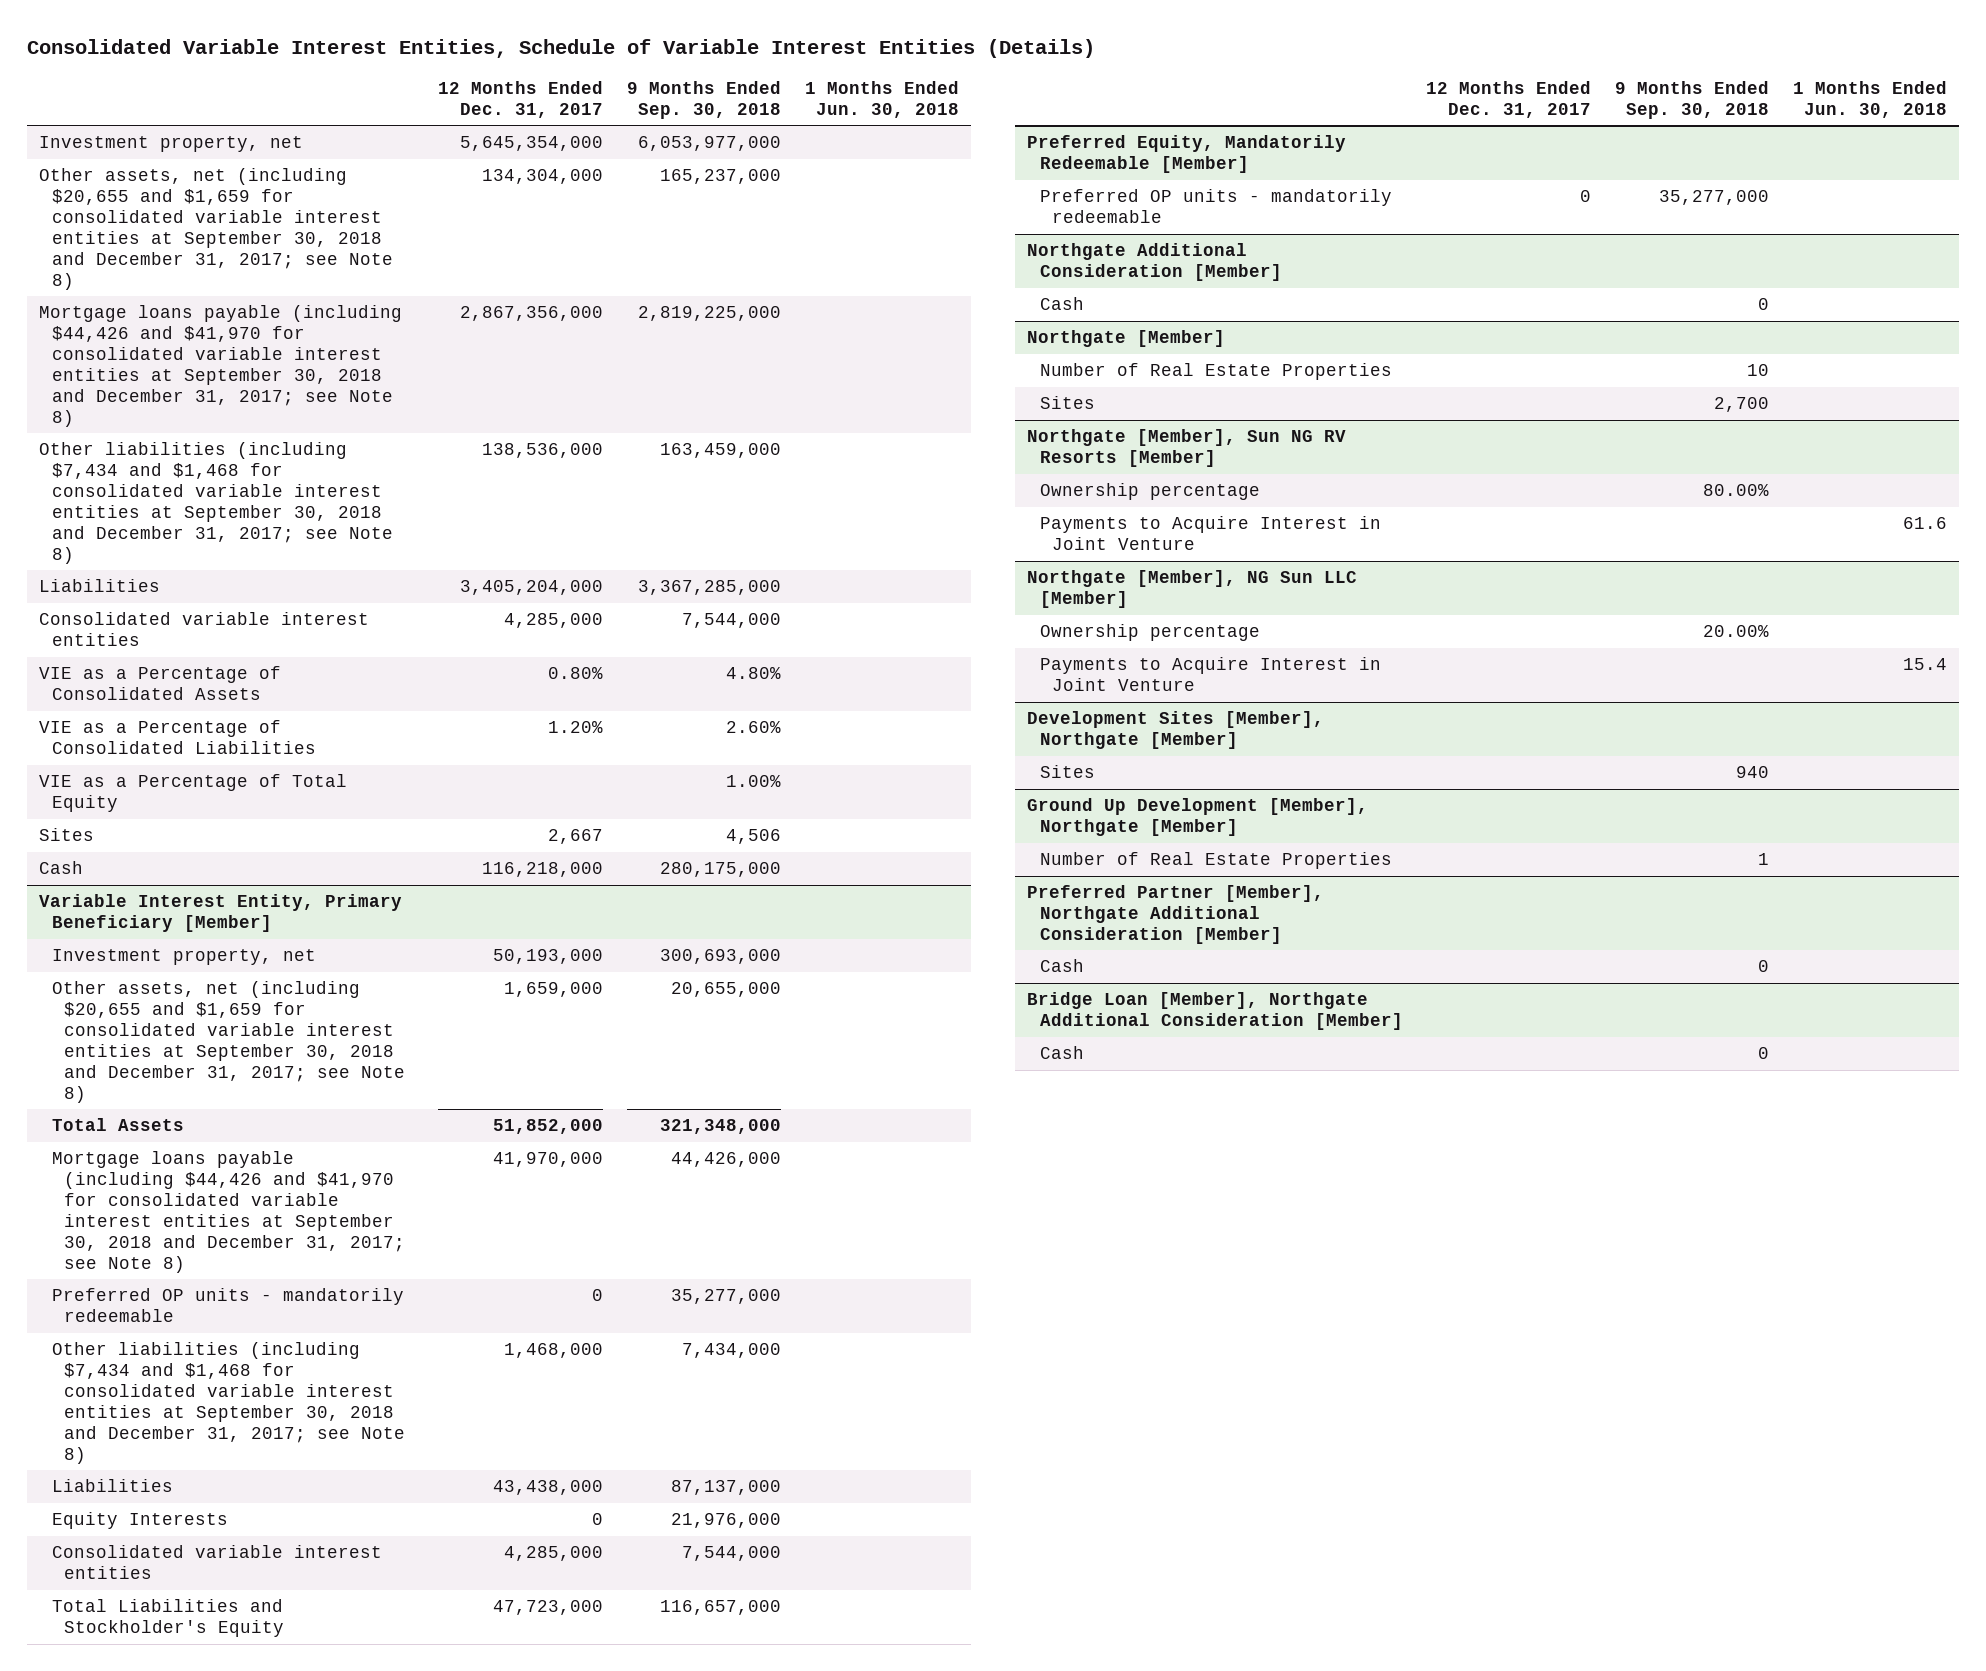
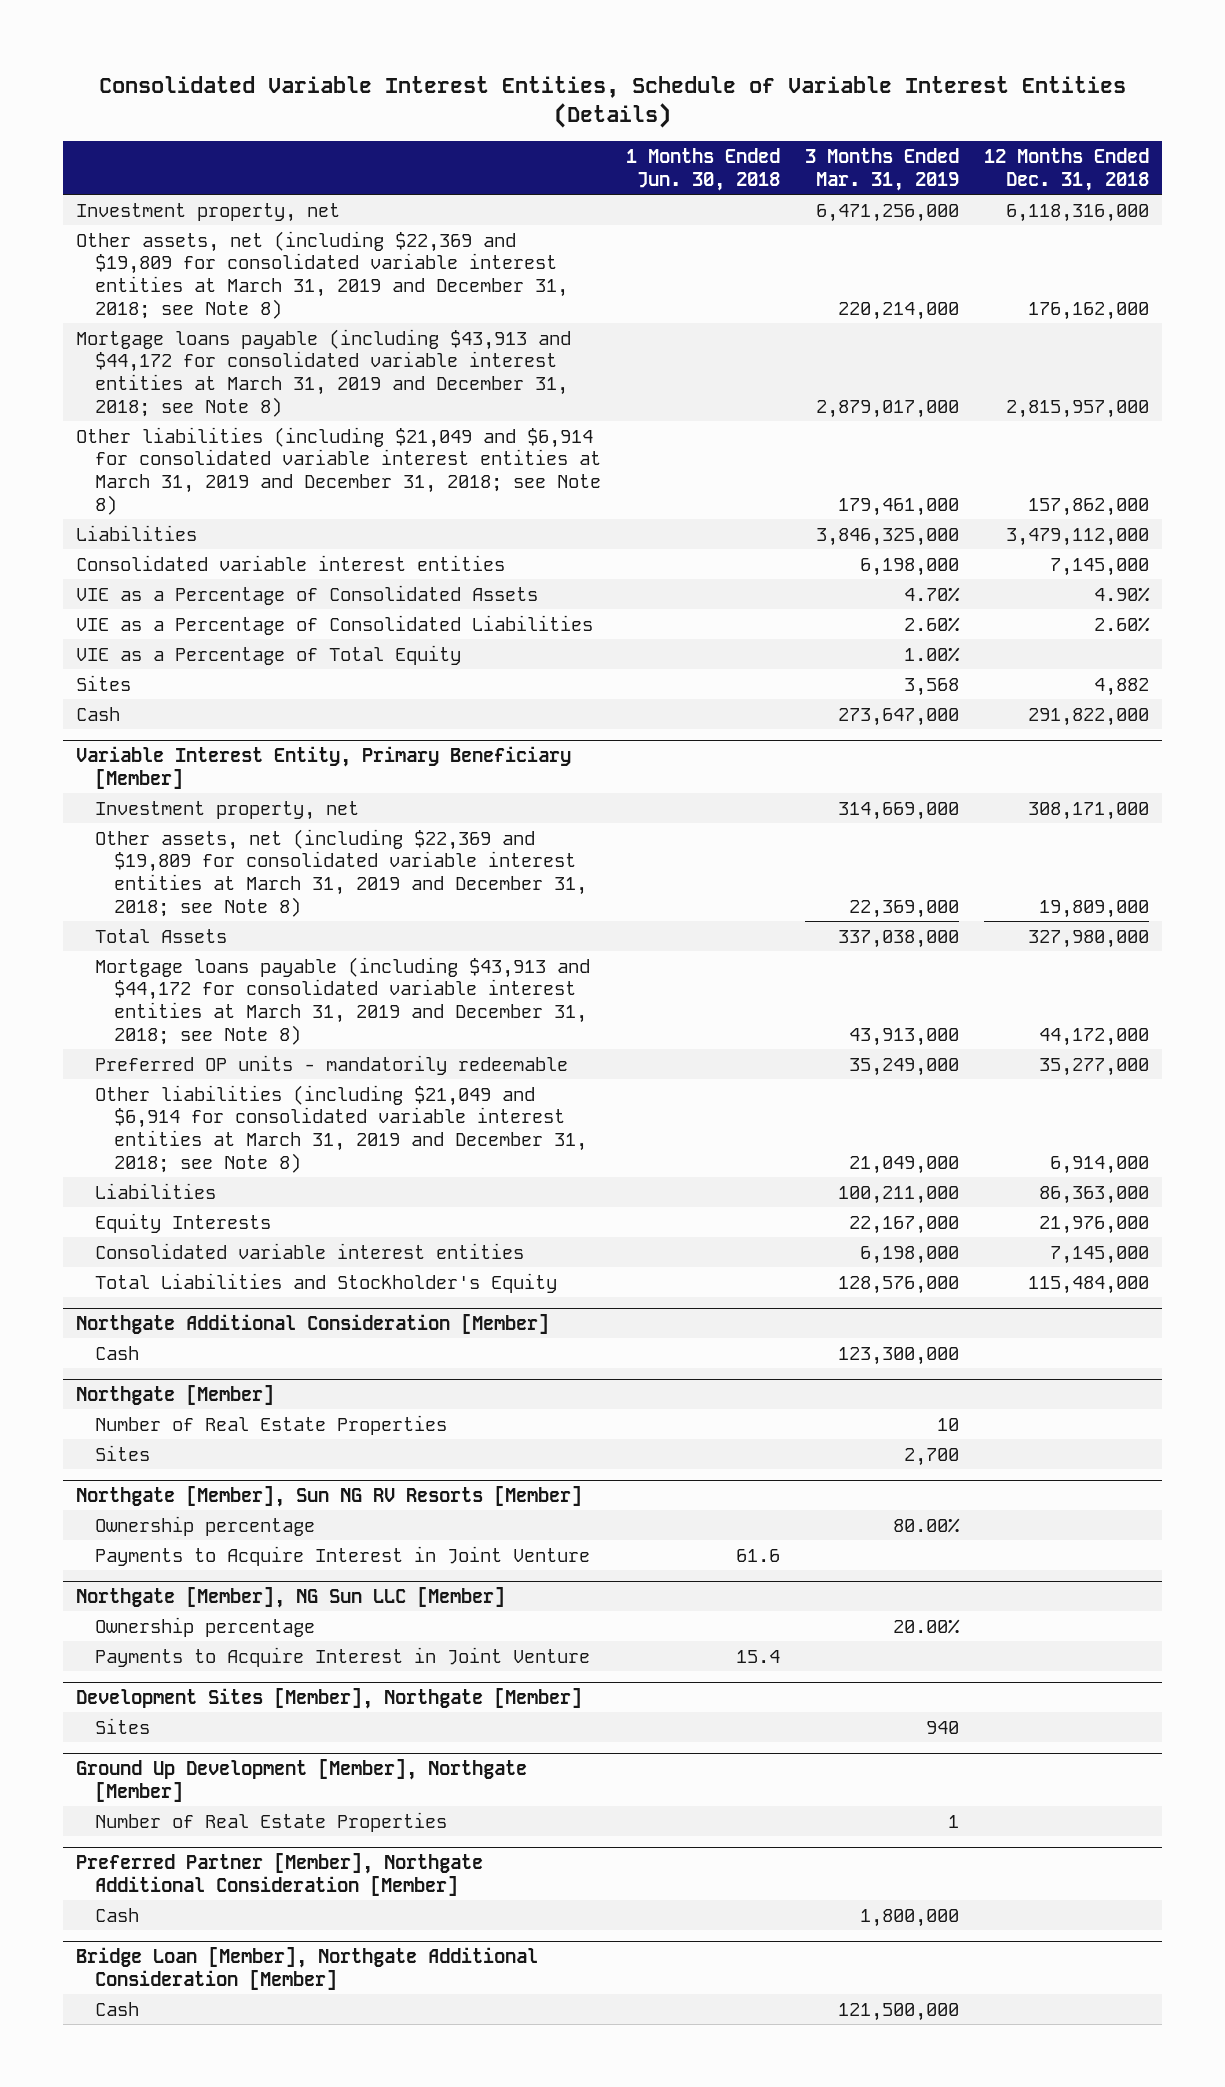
[438,80,604,118] 12 Months Ended Dec. 31, 2017 -> none
[627,80,782,119] 9 Months Ended Sep. 30, 2018 -> none
none -> [805,147,960,191] 3 Months Ended Mar. 31, 2019
none -> [984,147,1150,191] 12 Months Ended Dec. 31, 2018
[38,168,393,290] Other assets, net (including $20,655 and $1,659 for consolidated variable interest entities at September 30, 2018 and December 31, 2017; see Note 8) -> [75,230,568,320] Other assets, net (including $22,369 and $19,809 for consolidated variable interest entities at March 31, 2019 and December 31, 2018; see Note 8)
[38,305,402,427] Mortgage loans payable (including $44,426 and $41,970 for consolidated variable interest entities at September 30, 2018 and December 31, 2017; see Note 8) -> [75,328,571,418] Mortgage loans payable (including $43,913 and $44,172 for consolidated variable interest entities at March 31, 2019 and December 31, 2018; see Note 8)
[38,442,393,564] Other liabilities (including $7,434 and $1,468 for consolidated variable interest entities at September 30, 2018 and December 31, 2017; see Note 8) -> [75,426,601,516] Other liabilities (including $21,049 and $6,914 for consolidated variable interest entities at March 31, 2019 and December 31, 2018; see Note 8)
[51,981,406,1103] Other assets, net (including $20,655 and $1,659 for consolidated variable interest entities at September 30, 2018 and December 31, 2017; see Note 8) -> [94,828,587,918] Other assets, net (including $22,369 and $19,809 for consolidated variable interest entities at March 31, 2019 and December 31, 2018; see Note 8)
[51,1151,406,1273] Mortgage loans payable (including $44,426 and $41,970 for consolidated variable interest entities at September 30, 2018 and December 31, 2017; see Note 8) -> [94,956,590,1046] Mortgage loans payable (including $43,913 and $44,172 for consolidated variable interest entities at March 31, 2019 and December 31, 2018; see Note 8)
[51,1342,406,1464] Other liabilities (including $7,434 and $1,468 for consolidated variable interest entities at September 30, 2018 and December 31, 2017; see Note 8) -> [94,1084,587,1174] Other liabilities (including $21,049 and $6,914 for consolidated variable interest entities at March 31, 2019 and December 31, 2018; see Note 8)
[1026,135,1346,174] Preferred Equity, Mandatorily Redeemable [Member] -> none
[1039,189,1392,224] Preferred OP units - mandatorily redeemable -> none

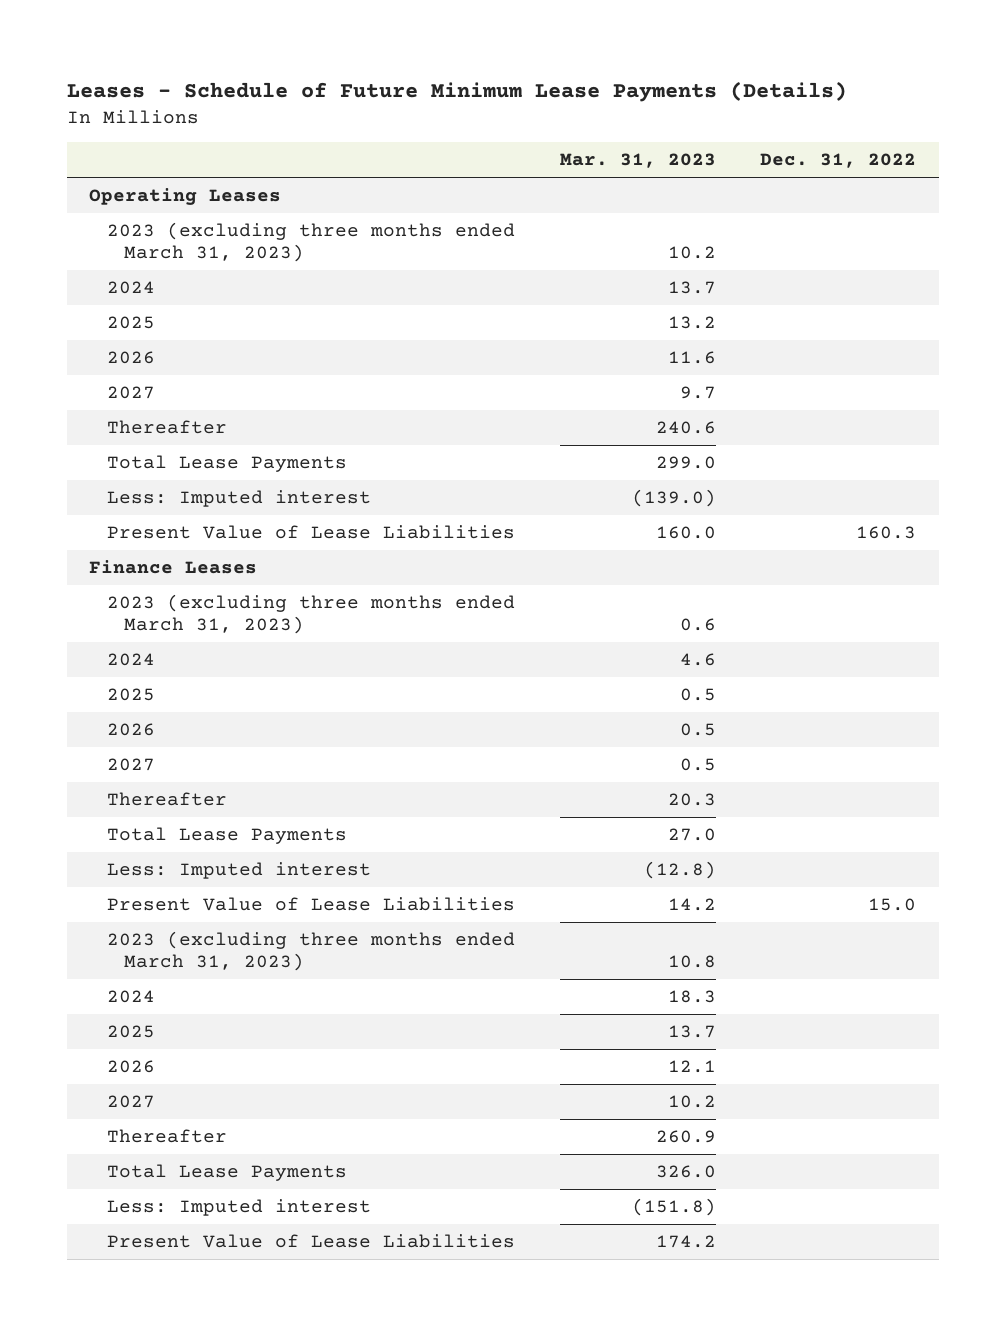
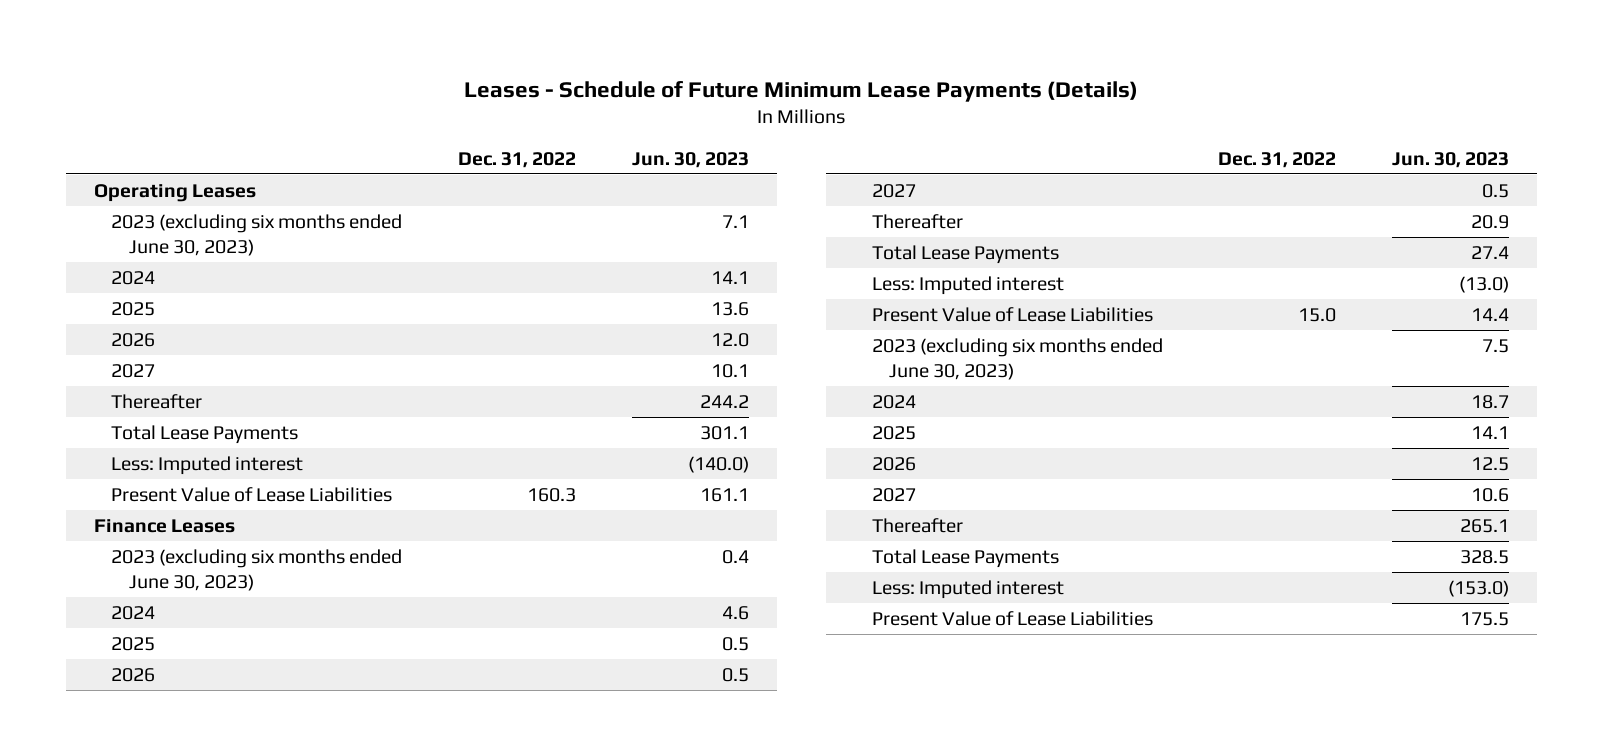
[559,153,716,169] Mar. 31, 2023 -> none
none -> [631,151,749,168] Jun. 30, 2023
[106,222,515,263] 2023 (excluding three months ended March 31, 2023) -> [111,213,403,257] 2023 (excluding six months ended June 30, 2023)
[106,594,515,635] 2023 (excluding three months ended March 31, 2023) -> [111,548,403,592] 2023 (excluding six months ended June 30, 2023)
[106,931,515,972] 2023 (excluding three months ended March 31, 2023) -> [871,337,1163,381] 2023 (excluding six months ended June 30, 2023)

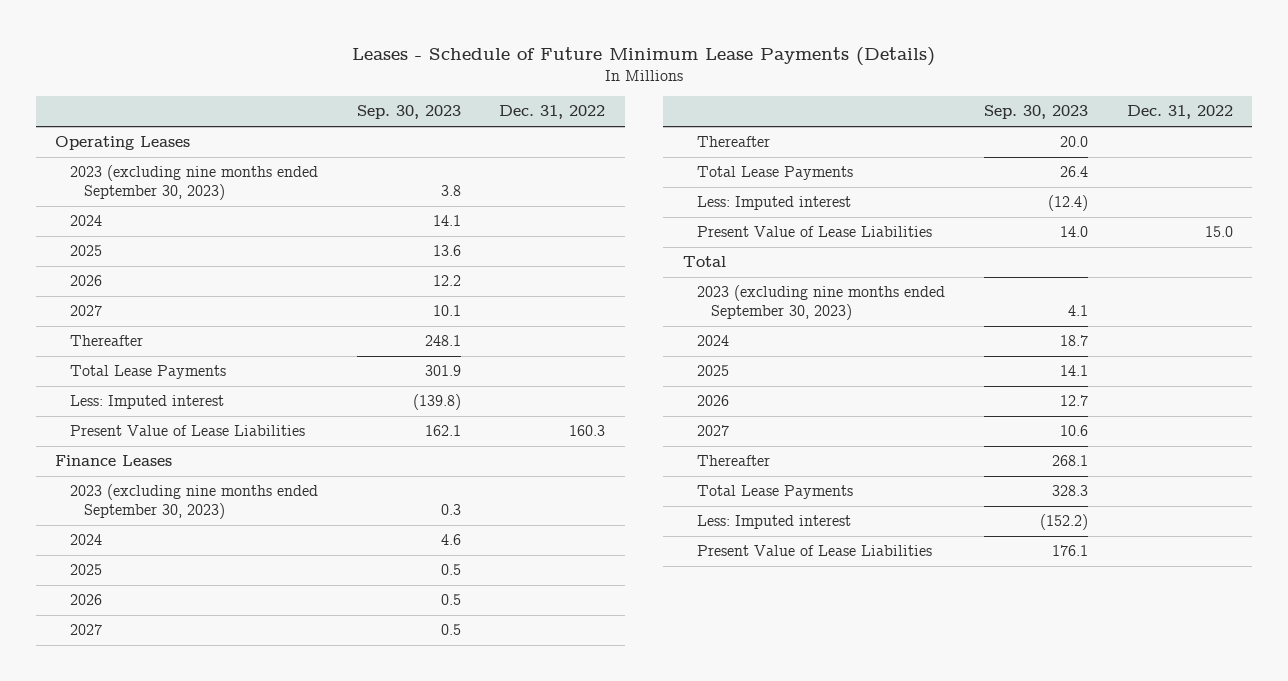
[631,151,749,168] Jun. 30, 2023 -> none
none -> [356,105,461,120] Sep. 30, 2023
[111,213,403,257] 2023 (excluding six months ended June 30, 2023) -> [69,165,318,201] 2023 (excluding nine months ended September 30, 2023)
[111,548,403,592] 2023 (excluding six months ended June 30, 2023) -> [69,484,318,520] 2023 (excluding nine months ended September 30, 2023)
none -> [682,256,726,268] Total
[871,337,1163,381] 2023 (excluding six months ended June 30, 2023) -> [696,285,945,321] 2023 (excluding nine months ended September 30, 2023)

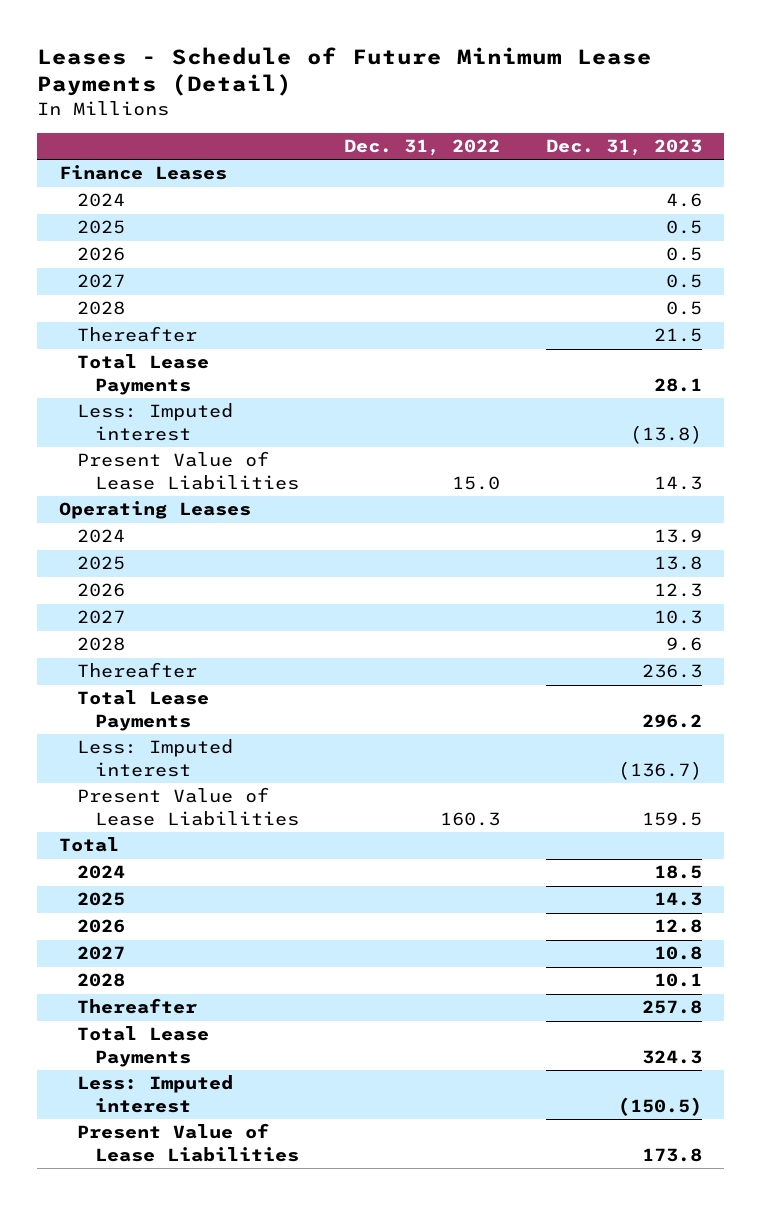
[352,47,936,67] Leases - Schedule of Future Minimum Lease Payments (Details) -> [36,46,652,97] Leases - Schedule of Future Minimum Lease Payments (Detail)
[356,105,461,120] Sep. 30, 2023 -> none
none -> [545,139,702,157] Dec. 31, 2023
[69,165,318,201] 2023 (excluding nine months ended September 30, 2023) -> none
[55,455,173,467] Finance Leases -> [59,165,228,181] Finance Leases
none -> [77,301,126,316] 2028
[69,484,318,520] 2023 (excluding nine months ended September 30, 2023) -> none
[696,226,932,238] Present Value of Lease Liabilities -> [77,451,300,490] Present Value of Lease Liabilities
[55,136,191,151] Operating Leases -> [59,501,252,520] Operating Leases
none -> [77,637,126,652] 2028
[69,425,305,437] Present Value of Lease Liabilities -> [77,787,300,826] Present Value of Lease Liabilities
[696,285,945,321] 2023 (excluding nine months ended September 30, 2023) -> none
none -> [77,973,126,988] 2028

